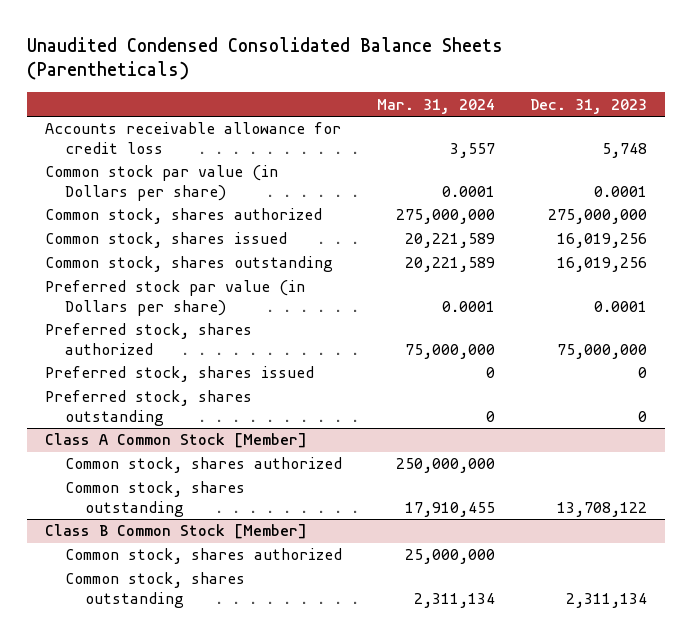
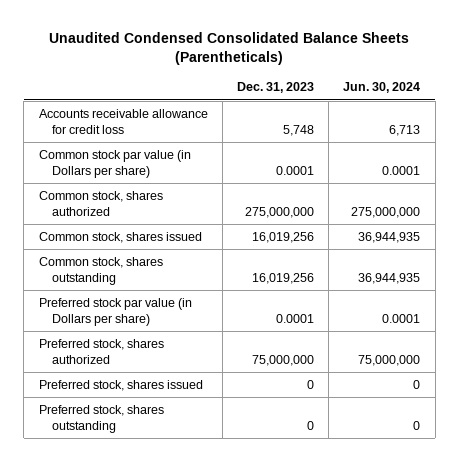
[376,98,495,114] Mar. 31, 2024 -> none
none -> [343,82,421,94] Jun. 30, 2024
[44,433,307,449] Class A Common Stock [Member] -> none
[64,457,342,474] Common stock, shares authorized -> none
[64,481,245,517] Common stock, shares outstanding -> none
[44,524,307,540] Class B Common Stock [Member] -> none
[64,548,342,565] Common stock, shares authorized -> none
[64,572,245,608] Common stock, shares outstanding -> none

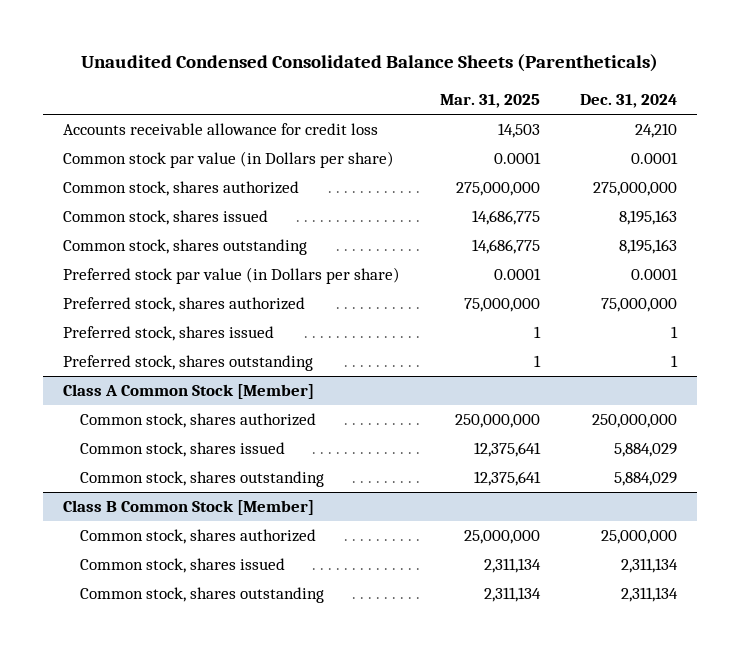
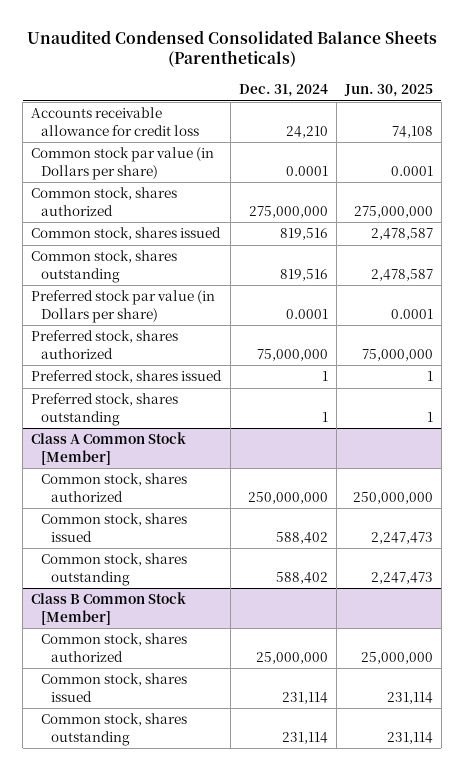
[439,94,540,109] Mar. 31, 2025 -> none
none -> [343,83,433,97] Jun. 30, 2025
[618,210,677,226] 8,195,163 -> [279,228,328,241] 819,516
[618,239,677,255] 8,195,163 -> [279,268,328,281] 819,516
[613,443,677,458] 5,884,029 -> [275,531,328,544] 588,402
[613,472,677,487] 5,884,029 -> [275,571,328,584] 588,402
[620,558,678,574] 2,311,134 -> [281,691,328,704] 231,114
[620,587,678,603] 2,311,134 -> [281,731,328,744] 231,114

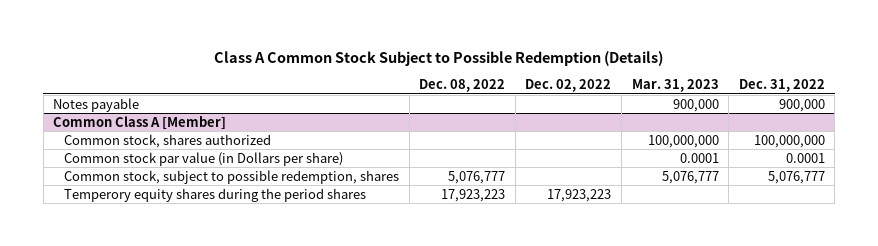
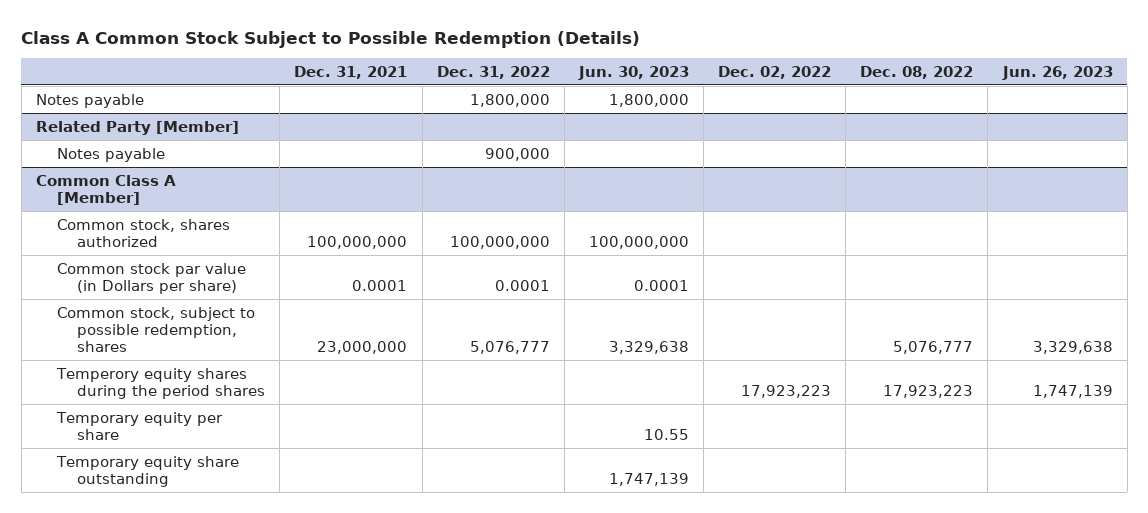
[631,79,719,93] Mar. 31, 2023 -> none
none -> [294,65,408,79] Dec. 31, 2021
none -> [577,65,689,80] Jun. 30, 2023
none -> [1001,65,1113,80] Jun. 26, 2023
none -> [35,93,144,108] Notes payable
none -> [35,120,239,135] Related Party [Member]
none -> [55,411,223,440] Temporary equity per share
none -> [55,455,239,487] Temporary equity share outstanding

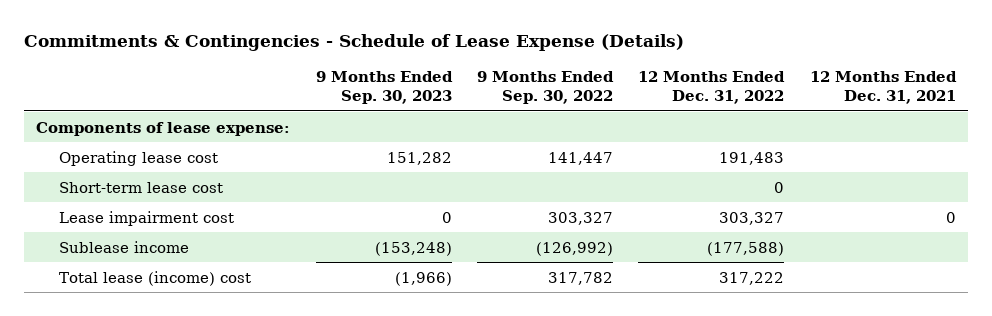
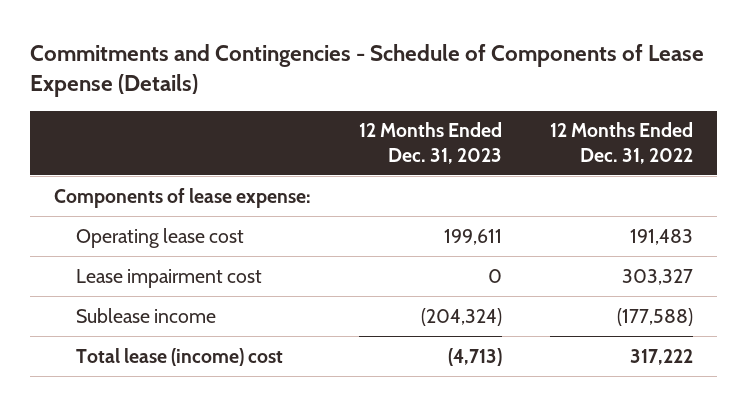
[23,33,684,51] Commitments & Contingencies - Schedule of Lease Expense (Details) -> [30,43,705,97] Commitments and Contingencies - Schedule of Components of Lease Expense (Details)
[315,71,453,105] 9 Months Ended Sep. 30, 2023 -> none
[477,71,615,105] 9 Months Ended Sep. 30, 2022 -> none
[809,71,957,105] 12 Months Ended Dec. 31, 2021 -> none
none -> [359,122,503,164] 12 Months Ended Dec. 31, 2023
[59,181,224,193] Short-term lease cost -> none

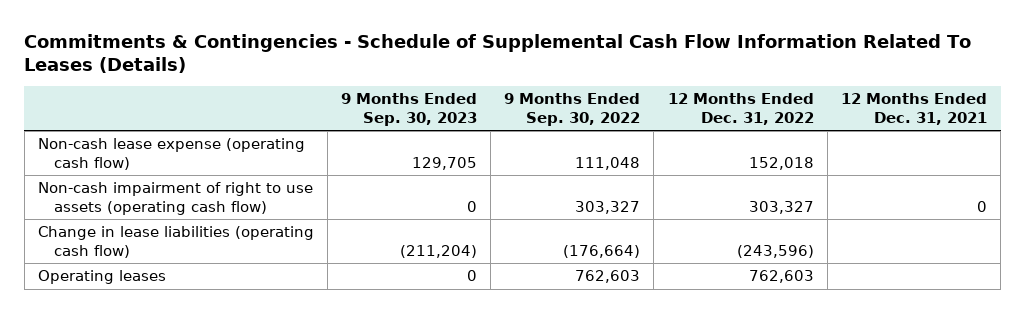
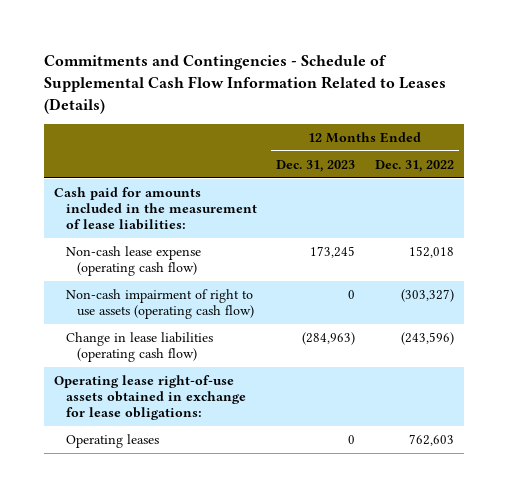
[24,33,972,73] Commitments & Contingencies - Schedule of Supplemental Cash Flow Information Related To Leases (Details) -> [44,55,447,114] Commitments and Contingencies - Schedule of Supplemental Cash Flow Information Related to Leases (Details)
[341,93,478,126] 9 Months Ended Sep. 30, 2023 -> none
[504,93,641,126] 9 Months Ended Sep. 30, 2022 -> none
[840,93,987,125] 12 Months Ended Dec. 31, 2021 -> none
none -> [276,159,356,172] Dec. 31, 2023
none -> [54,186,257,231] Cash paid for amounts included in the measurement of lease liabilities:
[748,200,814,214] 303,327 -> [400,288,454,302] (303,327)
none -> [54,374,246,421] Operating lease right-of-use assets obtained in exchange for lease obligations:

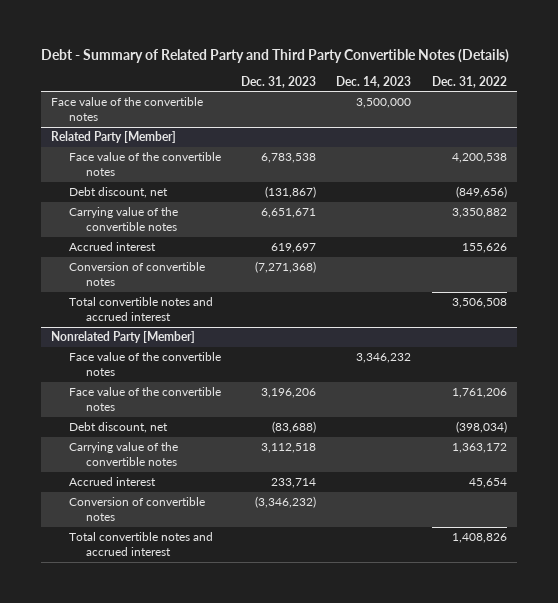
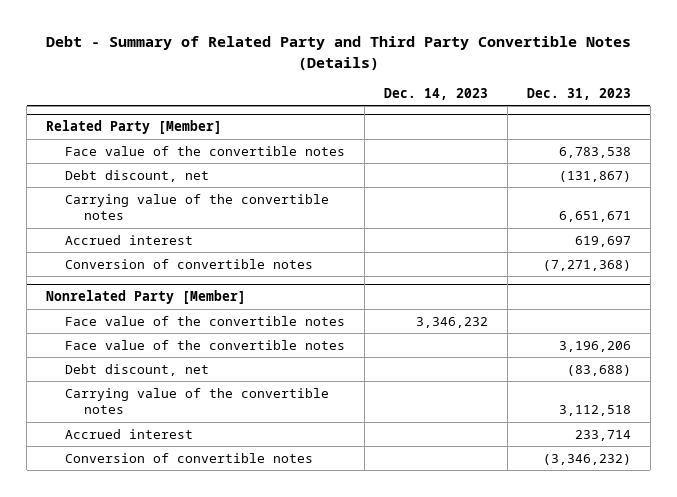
[431,75,507,88] Dec. 31, 2022 -> none
[51,97,204,122] Face value of the convertible notes -> none
[68,297,213,322] Total convertible notes and accrued interest -> none
[68,532,213,557] Total convertible notes and accrued interest -> none

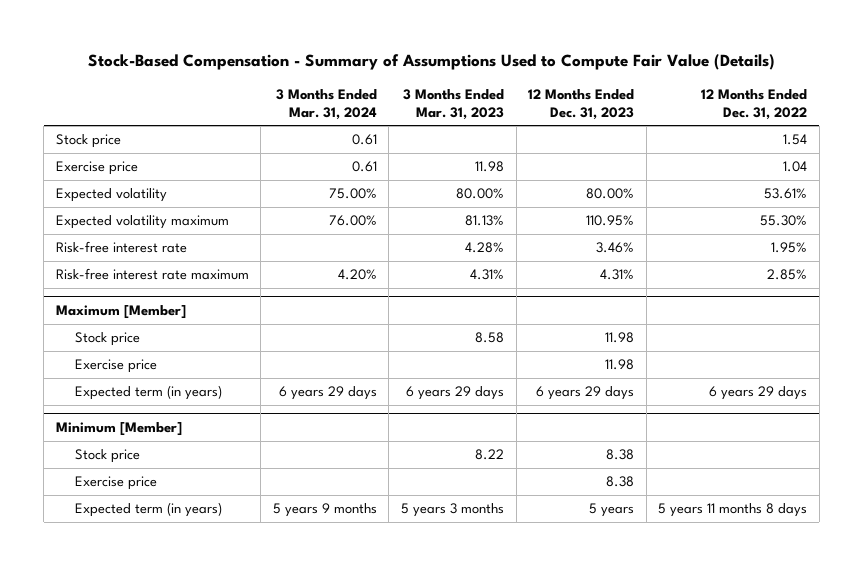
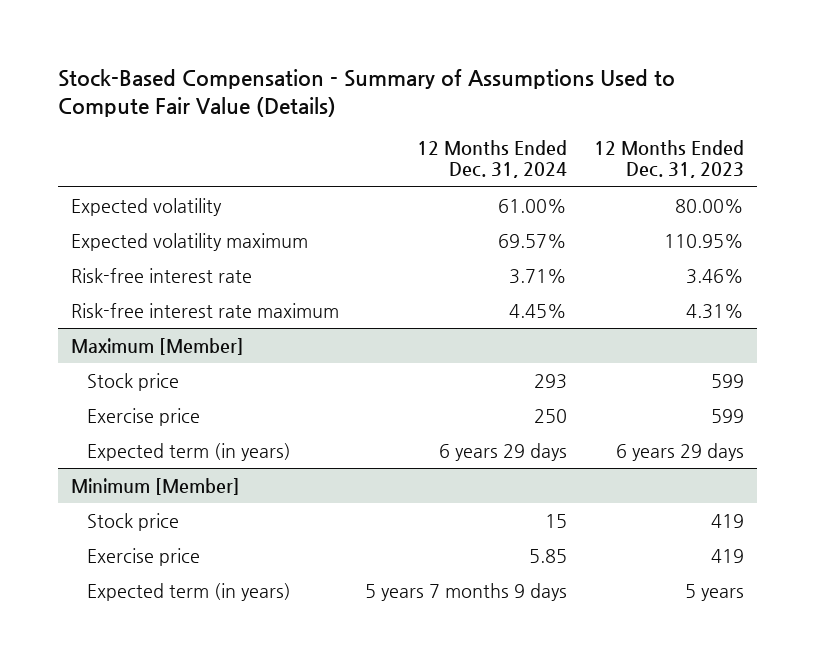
[275,89,377,120] 3 Months Ended Mar. 31, 2024 -> none
[403,89,505,120] 3 Months Ended Mar. 31, 2023 -> none
[701,89,808,120] 12 Months Ended Dec. 31, 2022 -> none
none -> [417,140,568,179] 12 Months Ended Dec. 31, 2024
[55,134,121,149] Stock price -> none
[55,161,138,176] Exercise price -> none
[605,332,635,344] 11.98 -> [710,373,744,388] 599
[605,359,635,371] 11.98 -> [710,408,744,423] 599
[606,449,635,461] 8.38 -> [710,513,744,528] 419
[606,476,635,488] 8.38 -> [710,548,744,563] 419

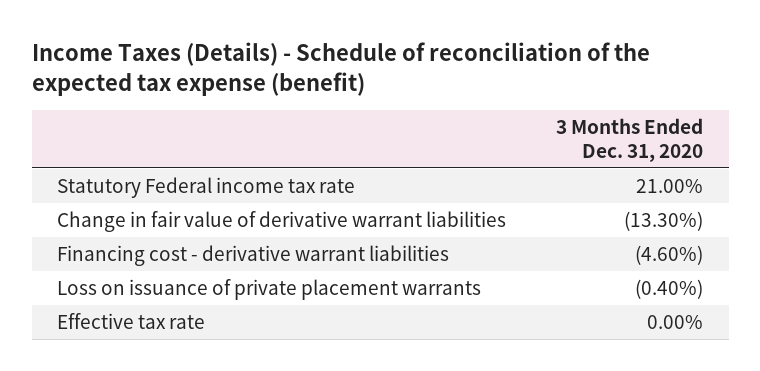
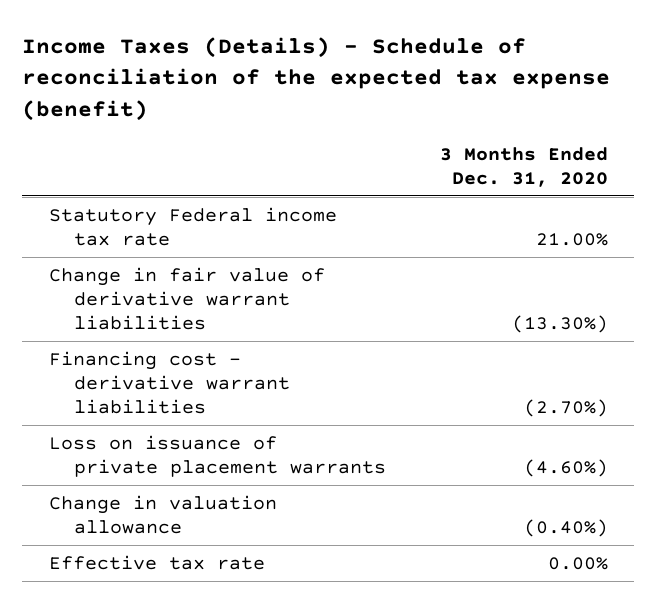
[635,244,704,265] (4.60%) -> [523,399,608,418] (2.70%)
[635,278,704,299] (0.40%) -> [523,459,608,478] (4.60%)
none -> [48,494,277,535] Change in valuation allowance

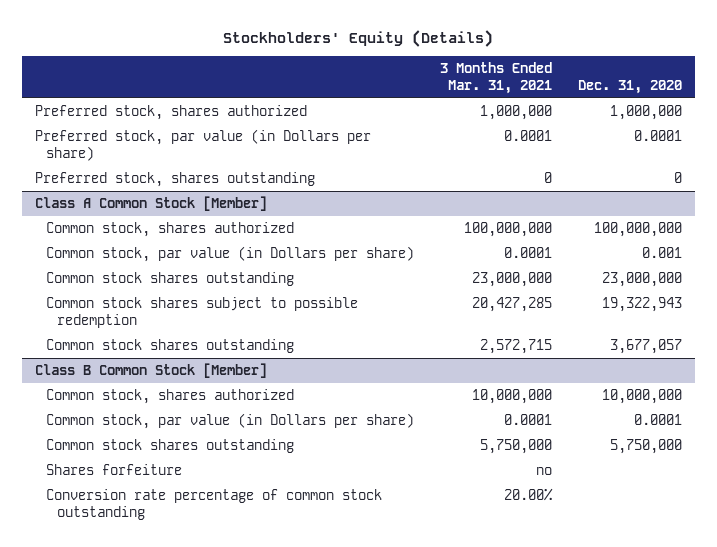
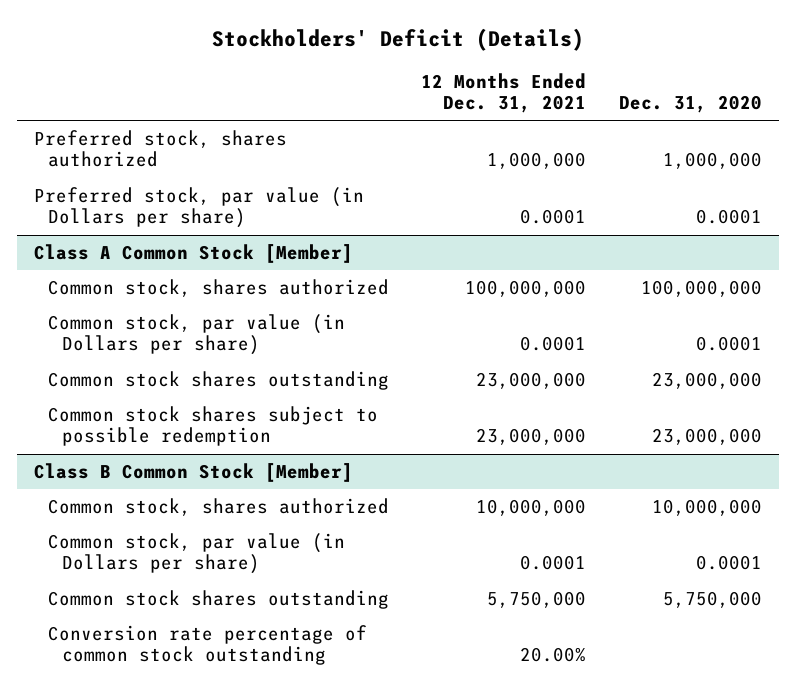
[223,29,494,47] Stockholders' Equity (Details) -> [211,27,584,51] Stockholders' Deficit (Details)
[439,62,552,94] 3 Months Ended Mar. 31, 2021 -> none
none -> [421,73,587,114] 12 Months Ended Dec. 31, 2021
[35,172,316,188] Preferred stock, shares outstanding -> none
[641,247,682,259] 0.001 -> [696,336,763,352] 0.0001
[45,339,294,354] Common stock shares outstanding -> none
[601,297,682,313] 19,322,943 -> [652,428,763,446] 23,000,000
[45,464,182,476] Shares forfeiture -> none

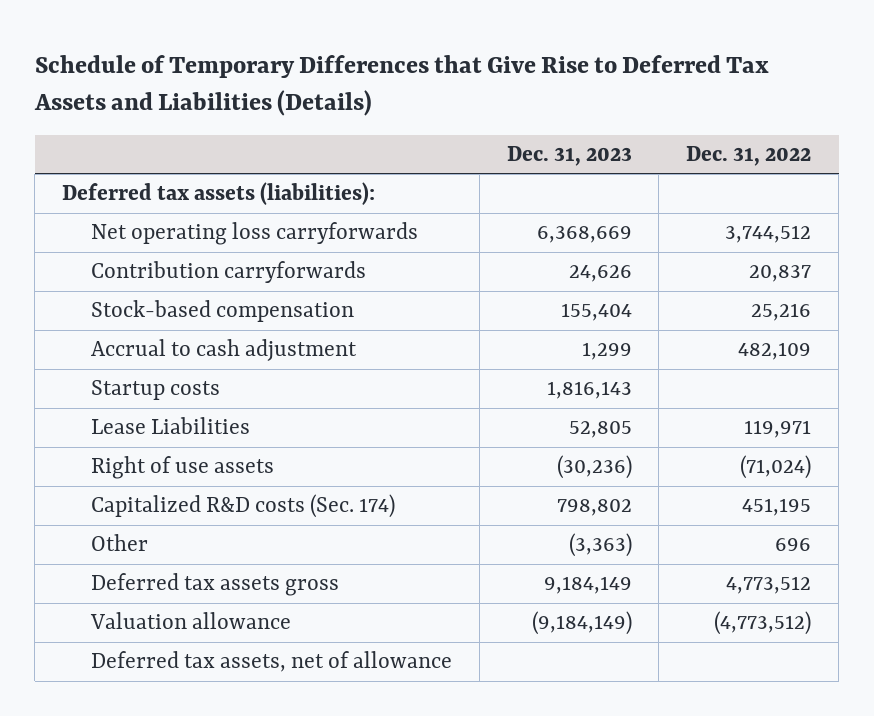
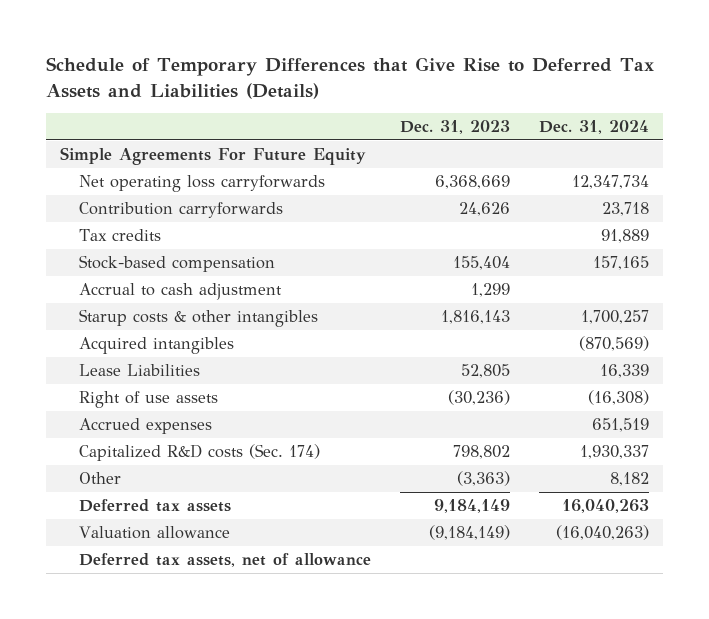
[686,145,812,166] Dec. 31, 2022 -> none
none -> [538,120,649,135] Dec. 31, 2024
[62,182,376,206] Deferred tax assets (liabilities): -> none
none -> [59,147,366,166] Simple Agreements For Future Equity
none -> [79,229,162,242] Tax credits
[90,380,220,401] Startup costs -> [79,309,319,328] Starup costs & other intangibles
none -> [79,337,235,355] Acquired intangibles
none -> [79,418,213,435] Accrued expenses
[90,573,339,597] Deferred tax assets gross -> [79,499,232,513] Deferred tax assets

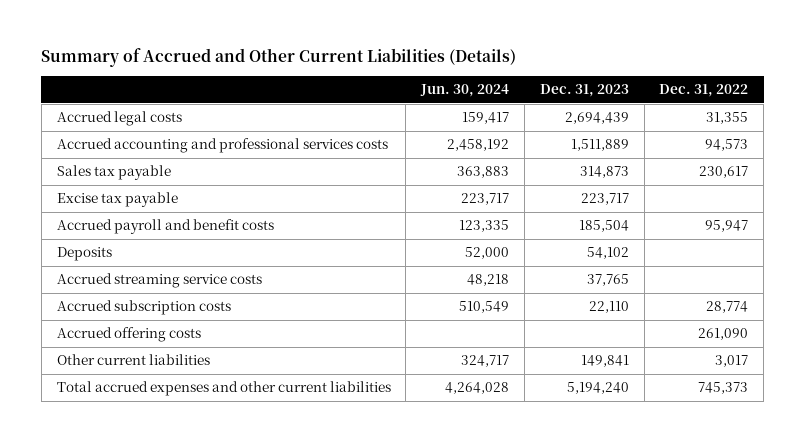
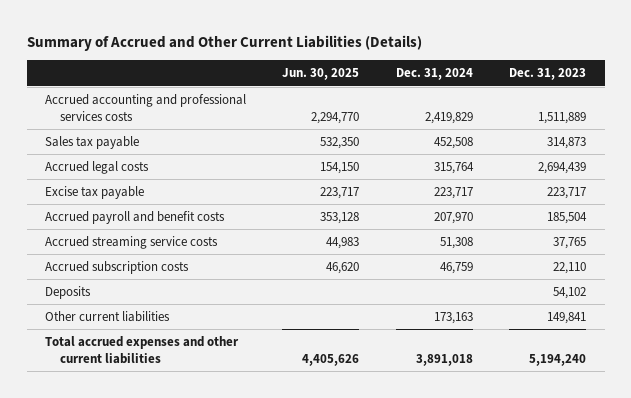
[420,84,510,98] Jun. 30, 2024 -> none
[659,84,749,98] Dec. 31, 2022 -> none
none -> [282,68,360,81] Jun. 30, 2025
none -> [395,68,473,81] Dec. 31, 2024
[56,111,182,127] Accrued legal costs -> [44,161,149,175] Accrued legal costs
[56,327,201,343] Accrued offering costs -> none
[56,247,112,262] Deposits -> [44,286,91,300] Deposits

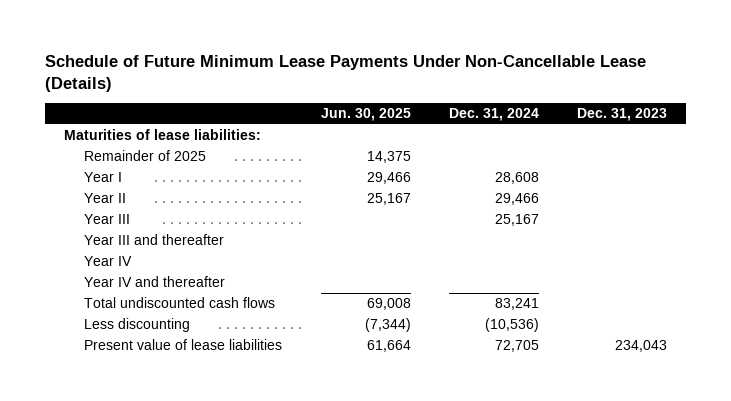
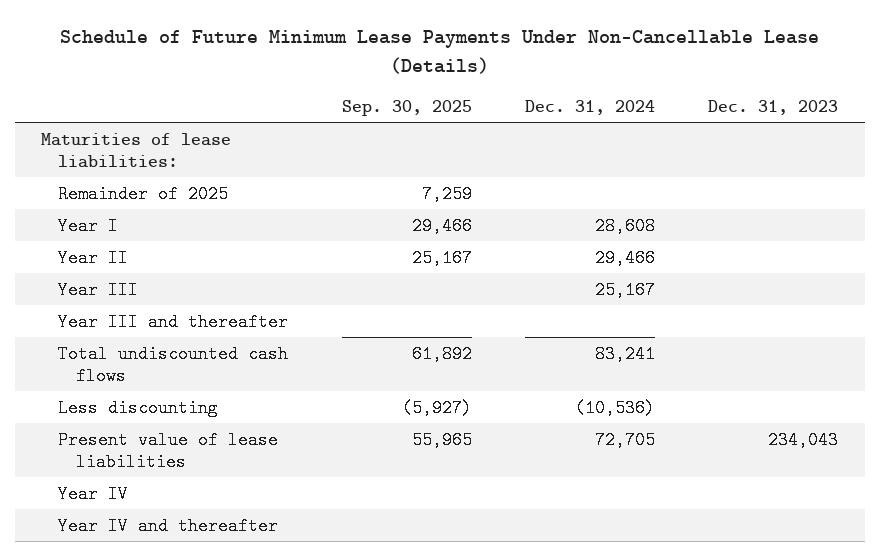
[320,108,411,122] Jun. 30, 2025 -> none
none -> [341,99,472,116] Sep. 30, 2025
[84,256,133,267] Year IV -> [58,484,129,503] Year IV
[84,276,226,288] Year IV and thereafter -> [58,516,279,535] Year IV and thereafter

